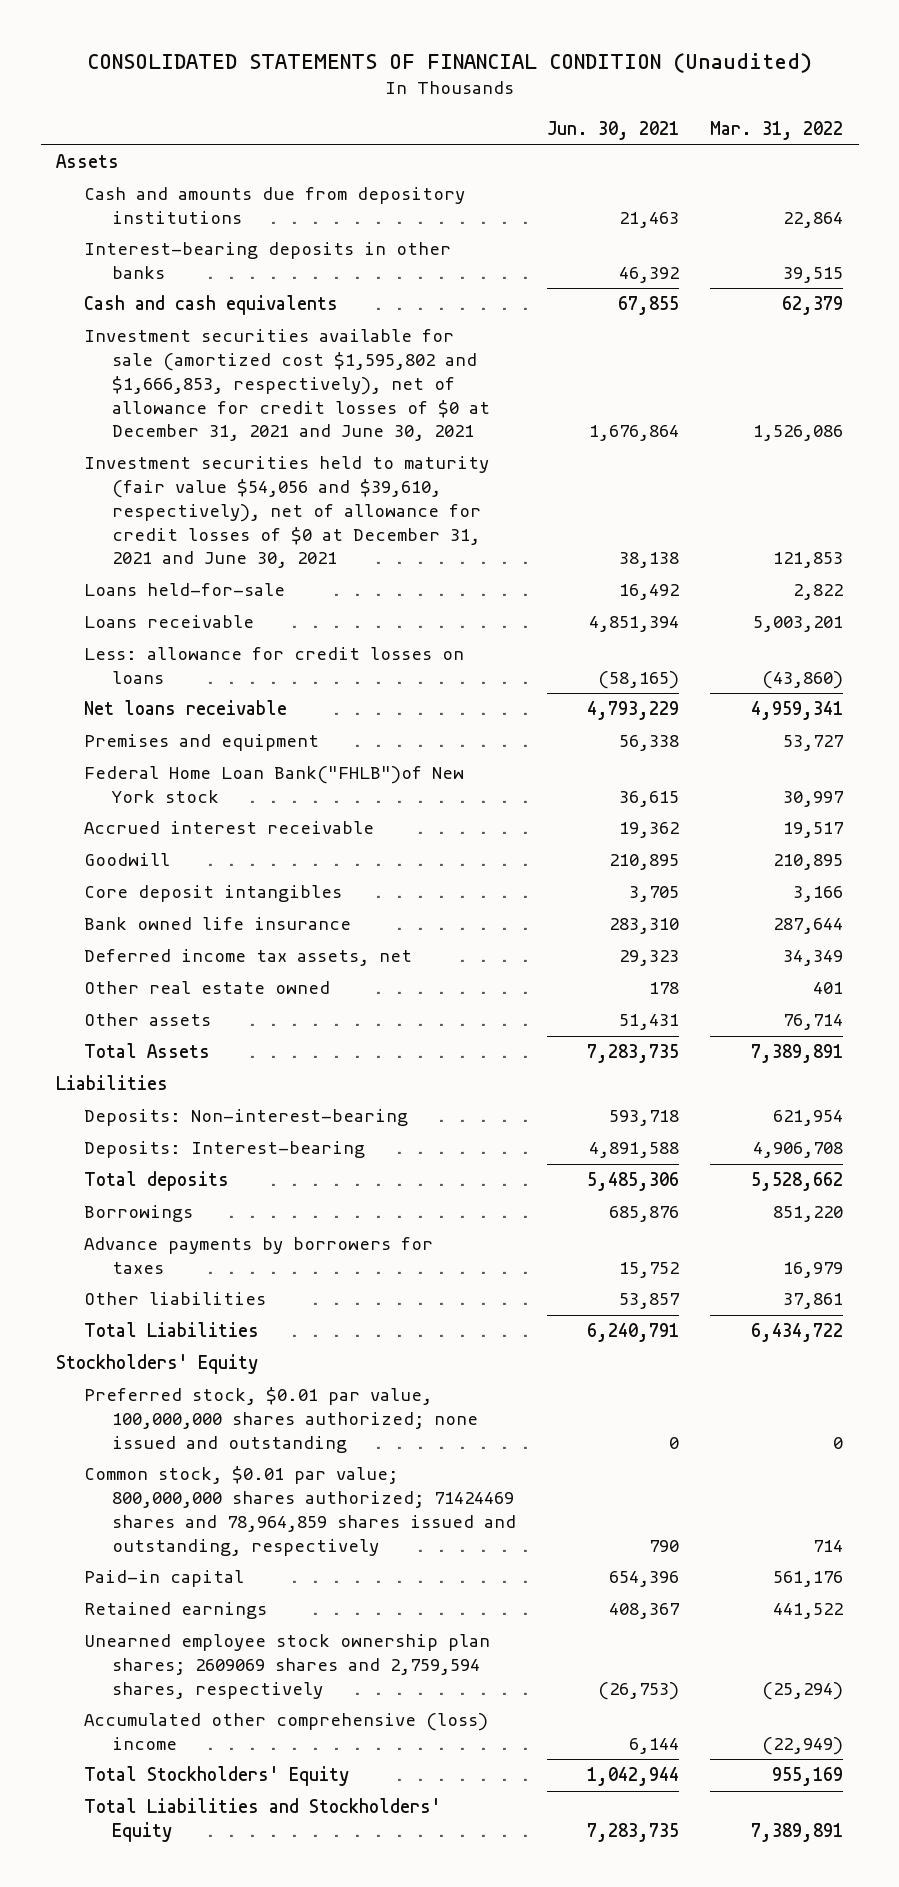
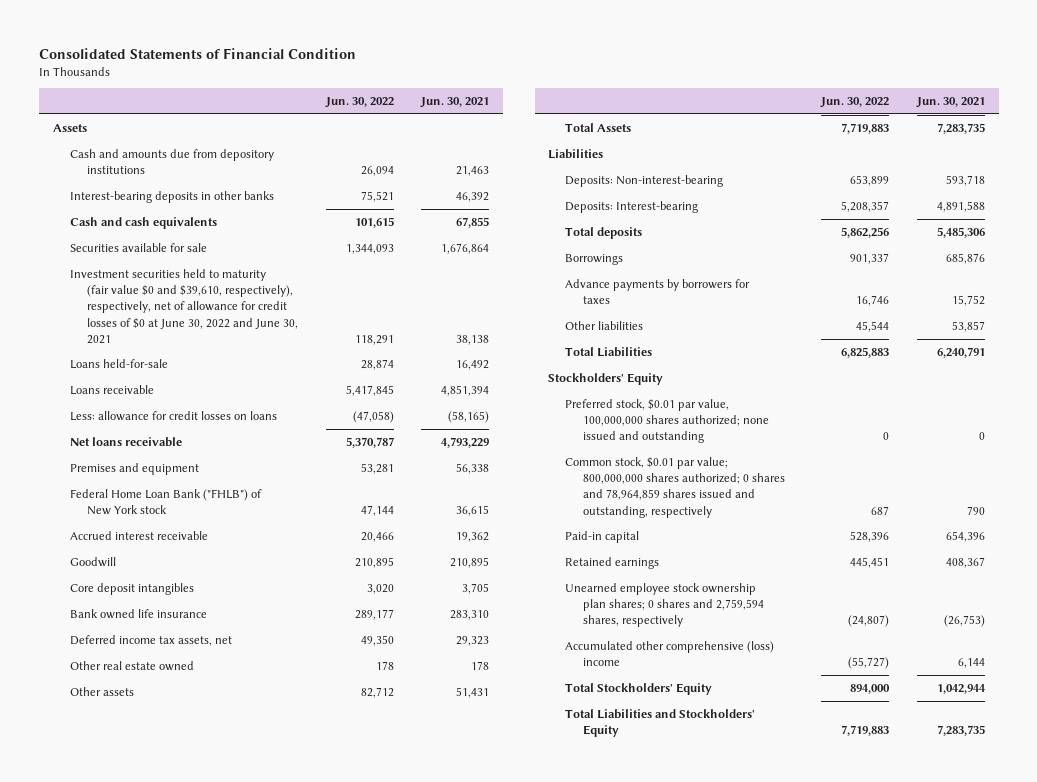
[86,53,812,74] CONSOLIDATED STATEMENTS OF FINANCIAL CONDITION (Unaudited) -> [38,47,356,59] Consolidated Statements of Financial Condition
[710,121,844,141] Mar. 31, 2022 -> none
none -> [324,97,394,109] Jun. 30, 2022
[84,329,490,442] Investment securities available for sale (amortized cost $1,595,802 and $1,666,853, respectively), net of allowance for credit losses of $0 at December 31, 2021 and June 30, 2021 -> [69,242,207,252] Securities available for sale
[84,456,490,569] Investment securities held to maturity (fair value $54,056 and $39,610, respectively), net of allowance for credit losses of $0 at December 31, 2021 and June 30, 2021 -> [69,268,298,344] Investment securities held to maturity (fair value $0 and $39,610, respectively), respectively, net of allowance for credit losses of $0 at June 30, 2022 and June 30, 2021
[84,766,465,803] Federal Home Loan Bank("FHLB")of New York stock -> [69,488,262,516] Federal Home Loan Bank ("FHLB") of New York stock
[84,1466,516,1556] Common stock, $0.01 par value; 800,000,000 shares authorized; 71424469 shares and 78,964,859 shares issued and outstanding, respectively -> [565,456,785,518] Common stock, $0.01 par value; 800,000,000 shares authorized; 0 shares and 78,964,859 shares issued and outstanding, respectively
[84,1634,491,1699] Unearned employee stock ownership plan shares; 2609069 shares and 2,759,594 shares, respectively -> [565,582,764,628] Unearned employee stock ownership plan shares; 0 shares and 2,759,594 shares, respectively

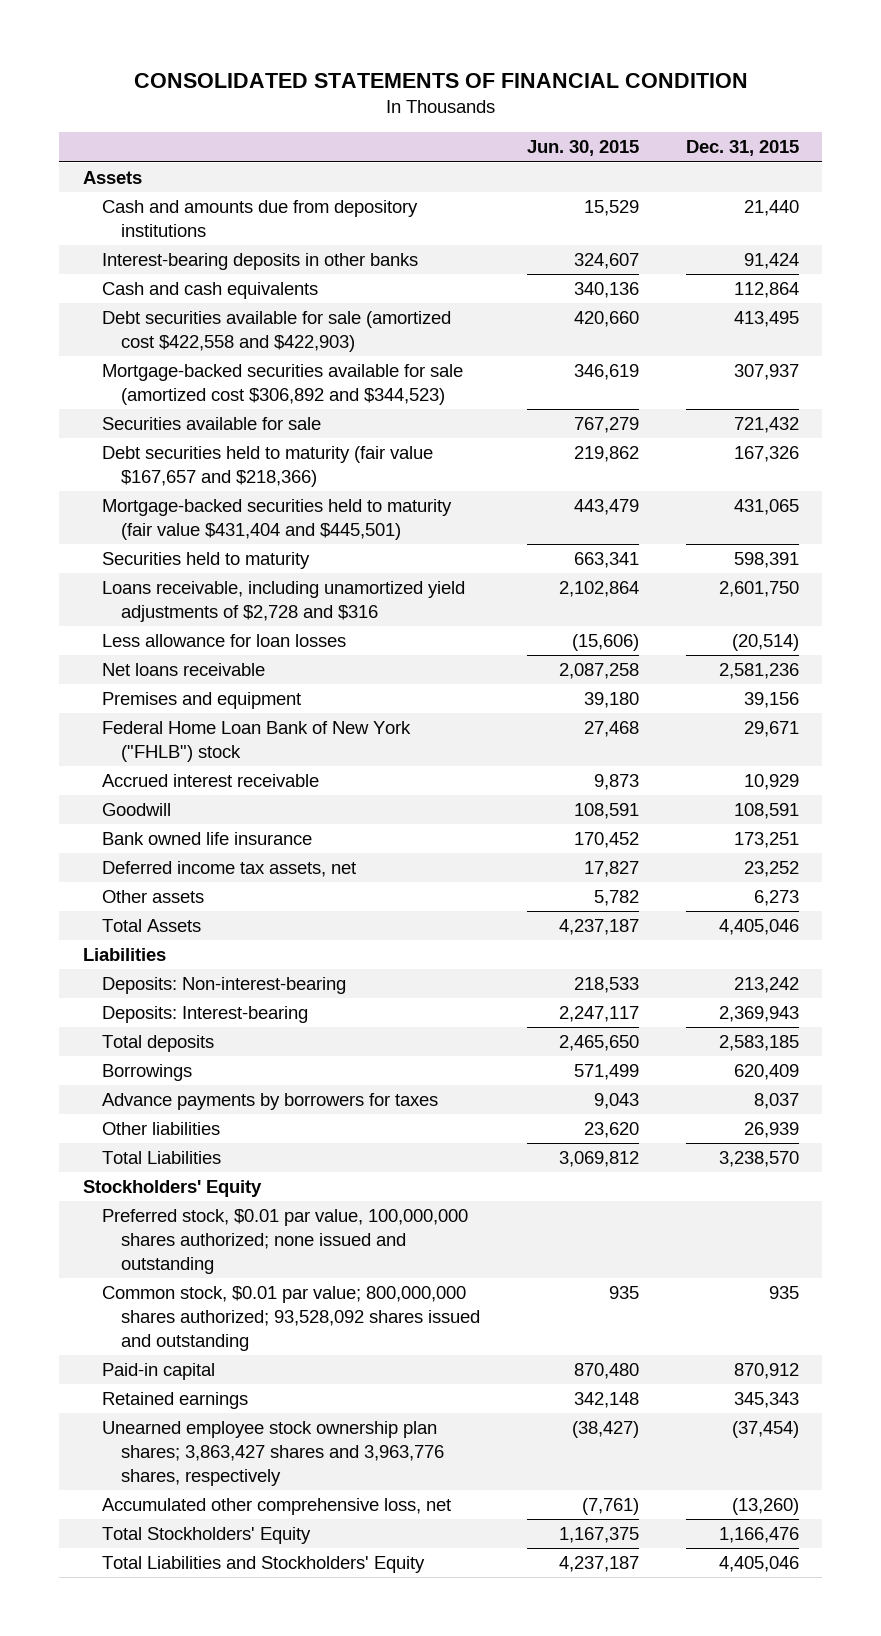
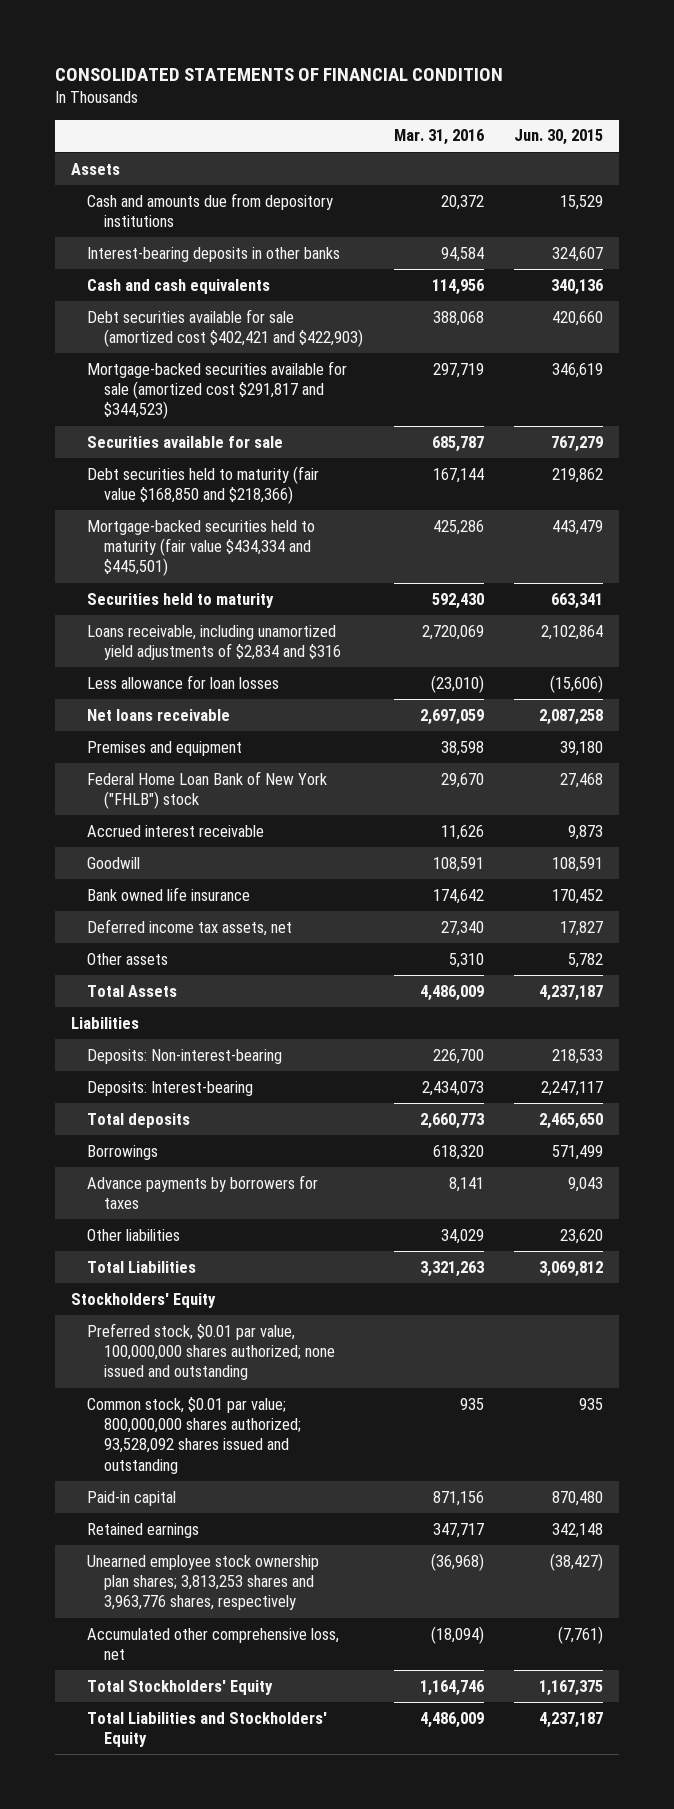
[685,140,799,157] Dec. 31, 2015 -> none
none -> [393,129,484,146] Mar. 31, 2016
[101,311,451,353] Debt securities available for sale (amortized cost $422,558 and $422,903) -> [87,308,363,348] Debt securities available for sale (amortized cost $402,421 and $422,903)
[101,364,463,406] Mortgage-backed securities available for sale (amortized cost $306,892 and $344,523) -> [87,360,348,420] Mortgage-backed securities available for sale (amortized cost $291,817 and $344,523)
[101,446,433,488] Debt securities held to maturity (fair value $167,657 and $218,366) -> [87,465,320,505] Debt securities held to maturity (fair value $168,850 and $218,366)
[101,499,452,541] Mortgage-backed securities held to maturity (fair value $431,404 and $445,501) -> [87,519,316,577] Mortgage-backed securities held to maturity (fair value $434,334 and $445,501)
[101,581,465,623] Loans receivable, including unamortized yield adjustments of $2,728 and $316 -> [87,624,341,661] Loans receivable, including unamortized yield adjustments of $2,834 and $316
[101,1421,445,1486] Unearned employee stock ownership plan shares; 3,863,427 shares and 3,963,776 shares, respectively -> [87,1554,320,1611] Unearned employee stock ownership plan shares; 3,813,253 shares and 3,963,776 shares, respectively

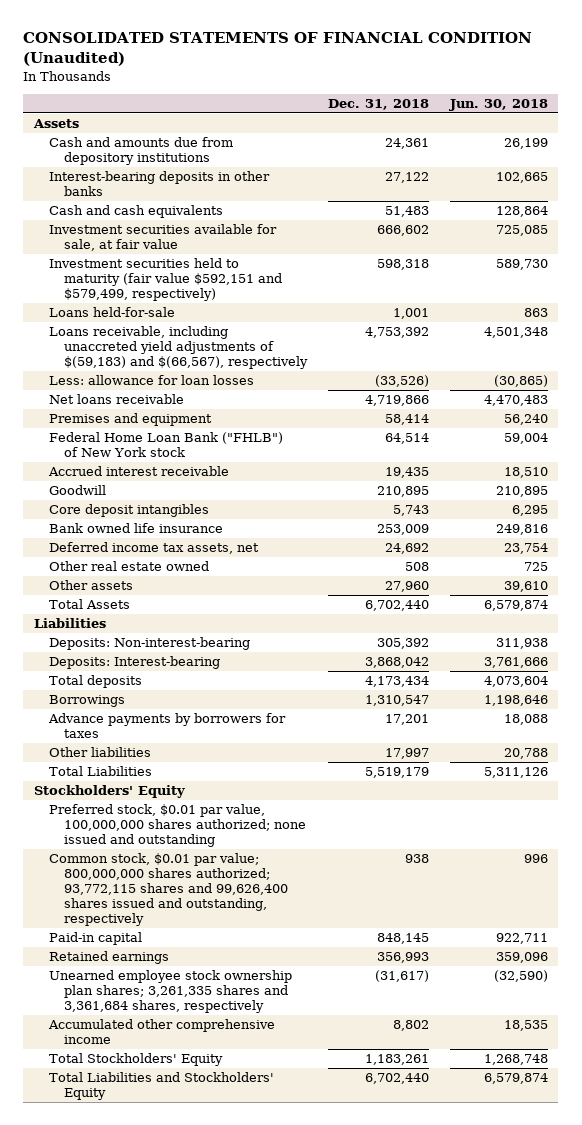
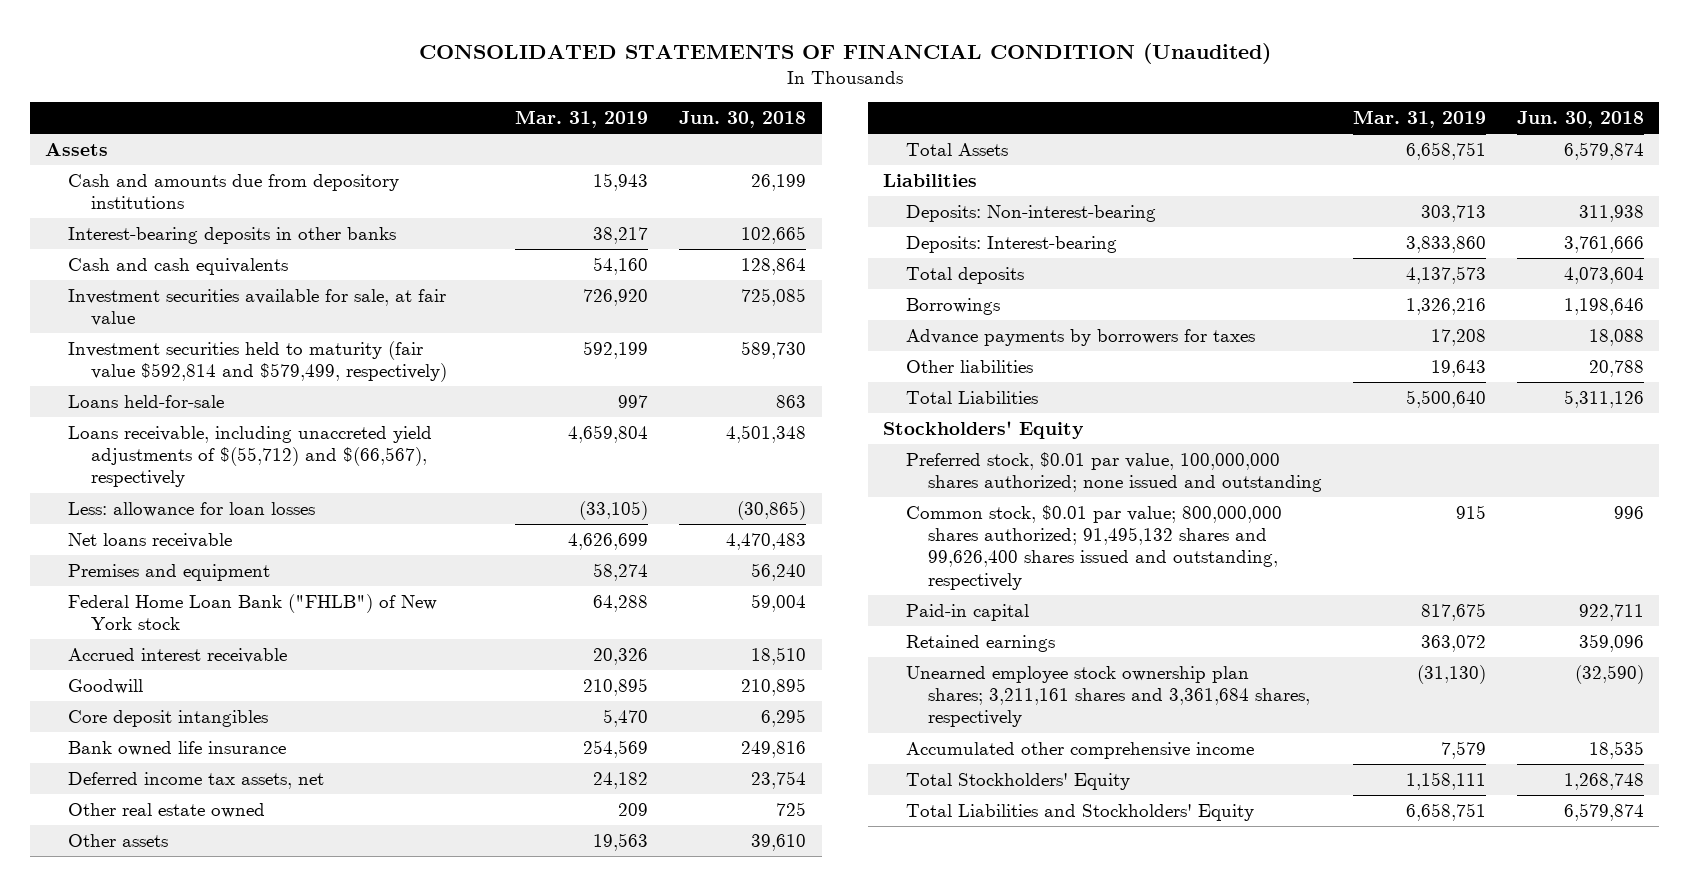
[327,99,429,111] Dec. 31, 2018 -> none
none -> [515,110,649,129] Mar. 31, 2019
[48,258,282,302] Investment securities held to maturity (fair value $592,151 and $579,499, respectively) -> [68,340,447,383] Investment securities held to maturity (fair value $592,814 and $579,499, respectively)
[48,326,308,370] Loans receivable, including unaccreted yield adjustments of $(59,183) and $(66,567), respectively -> [68,425,433,488] Loans receivable, including unaccreted yield adjustments of $(55,712) and $(66,567), respectively
[48,853,288,927] Common stock, $0.01 par value; 800,000,000 shares authorized; 93,772,115 shares and 99,626,400 shares issued and outstanding, respectively -> [905,504,1282,590] Common stock, $0.01 par value; 800,000,000 shares authorized; 91,495,132 shares and 99,626,400 shares issued and outstanding, respectively
[48,970,292,1014] Unearned employee stock ownership plan shares; 3,261,335 shares and 3,361,684 shares, respectively -> [905,665,1311,728] Unearned employee stock ownership plan shares; 3,211,161 shares and 3,361,684 shares, respectively

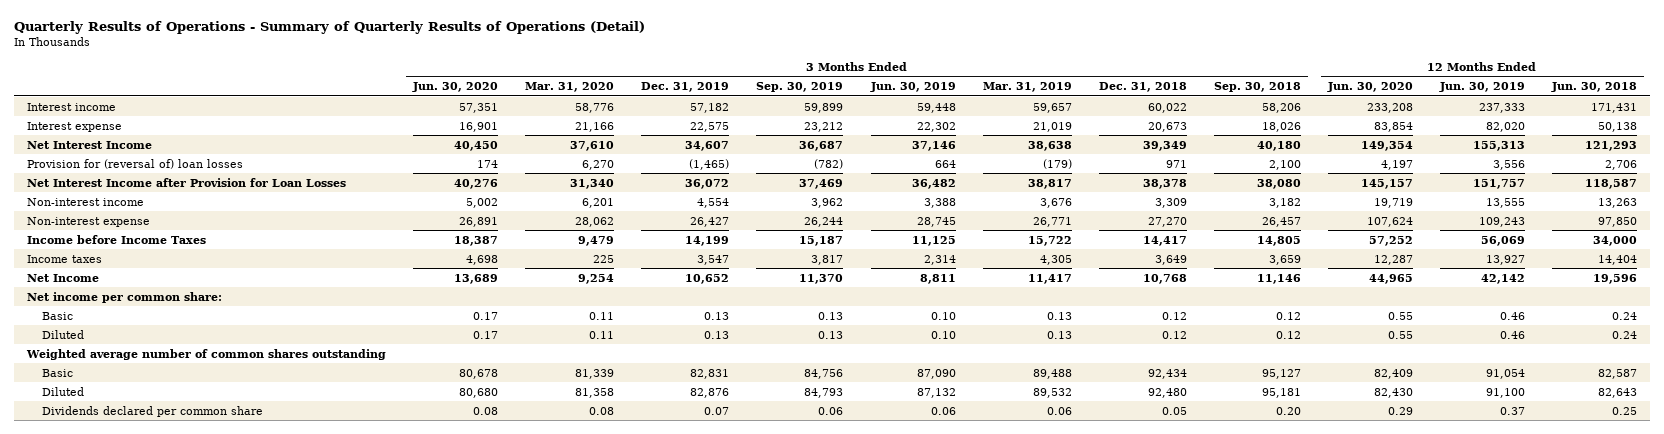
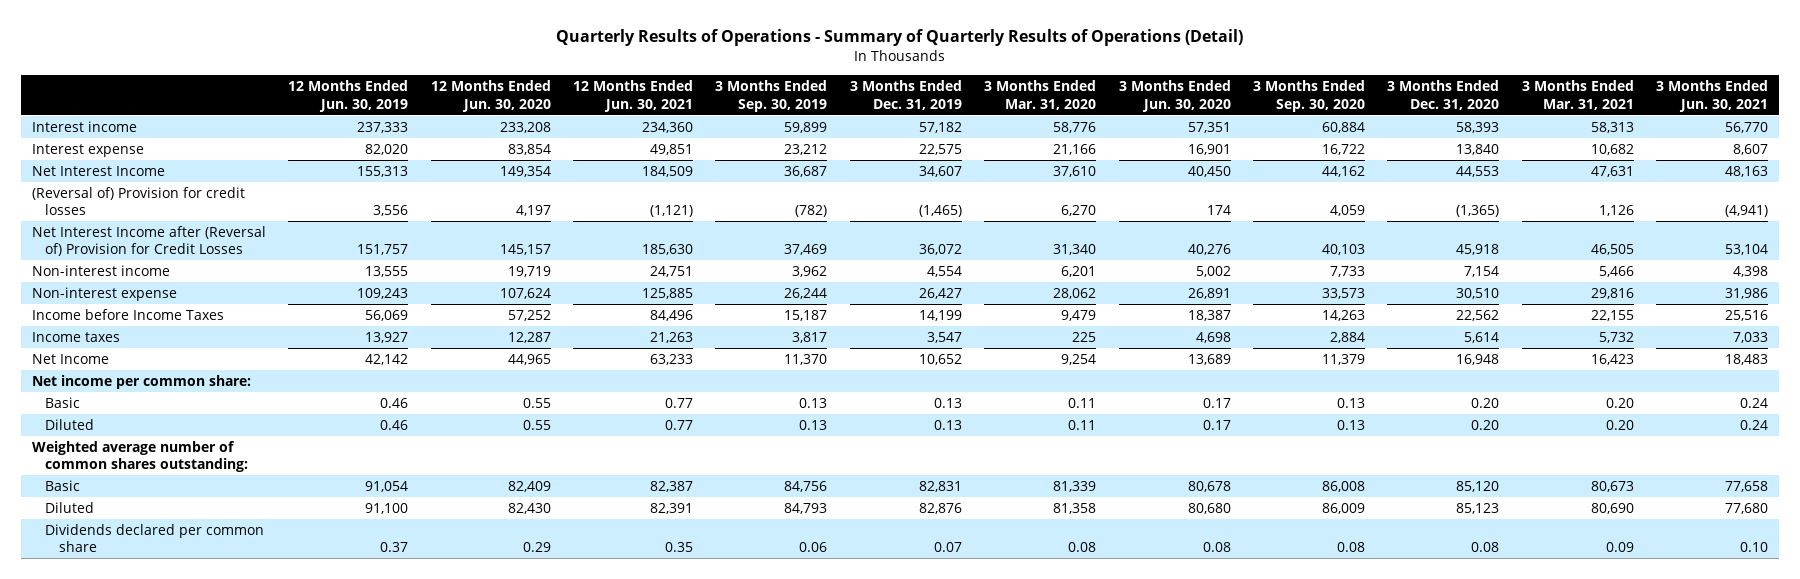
[869,82,956,93] Jun. 30, 2019 -> none
[982,82,1072,93] Mar. 31, 2019 -> none
[1098,82,1187,93] Dec. 31, 2018 -> none
[1213,82,1301,93] Sep. 30, 2018 -> none
[1550,82,1637,93] Jun. 30, 2018 -> none
none -> [573,80,694,112] 12 Months Ended Jun. 30, 2021
none -> [1252,80,1365,112] 3 Months Ended Sep. 30, 2020
none -> [1387,80,1500,110] 3 Months Ended Dec. 31, 2020
none -> [1521,80,1634,110] 3 Months Ended Mar. 31, 2021
none -> [1656,80,1769,112] 3 Months Ended Jun. 30, 2021
[27,158,244,169] Provision for (reversal of) loan losses -> [31,186,245,216] (Reversal of) Provision for credit losses
[27,177,347,187] Net Interest Income after Provision for Loan Losses -> [31,225,266,257] Net Interest Income after (Reversal of) Provision for Credit Losses
[26,348,387,360] Weighted average number of common shares outstanding -> [31,440,249,473] Weighted average number of common shares outstanding:

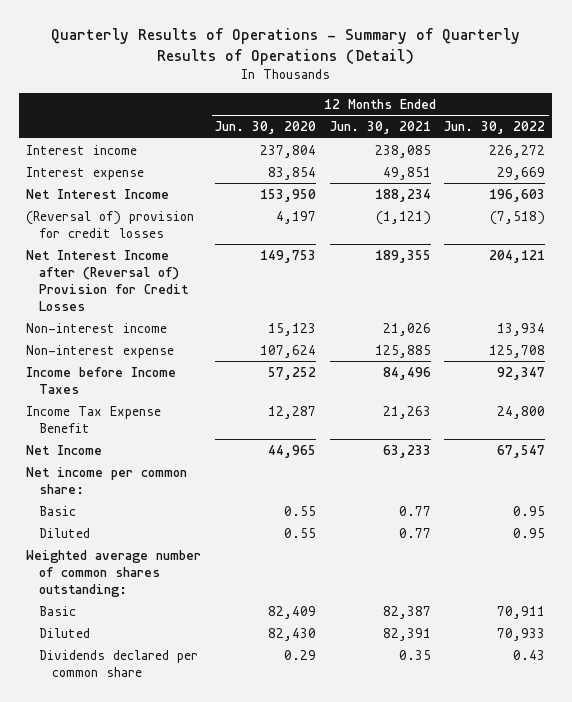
[288,80,409,112] 12 Months Ended Jun. 30, 2019 -> none
[715,80,828,112] 3 Months Ended Sep. 30, 2019 -> none
[849,80,962,110] 3 Months Ended Dec. 31, 2019 -> none
[984,80,1097,110] 3 Months Ended Mar. 31, 2020 -> none
[1118,80,1231,112] 3 Months Ended Jun. 30, 2020 -> none
[1252,80,1365,112] 3 Months Ended Sep. 30, 2020 -> none
[1387,80,1500,110] 3 Months Ended Dec. 31, 2020 -> none
[1521,80,1634,110] 3 Months Ended Mar. 31, 2021 -> none
[1656,80,1769,112] 3 Months Ended Jun. 30, 2021 -> none
none -> [444,121,546,135] Jun. 30, 2022
[499,121,551,133] 233,208 -> [259,144,316,158] 237,804
[642,121,694,133] 234,360 -> [374,144,431,158] 238,085
[499,165,551,177] 149,354 -> [259,188,316,202] 153,950
[642,165,694,177] 184,509 -> [374,188,431,202] 188,234
[31,186,245,216] (Reversal of) Provision for credit losses -> [26,210,195,238] (Reversal of) provision for credit losses
[499,244,551,256] 145,157 -> [259,249,316,263] 149,753
[642,244,694,256] 185,630 -> [374,249,431,263] 189,355
[507,265,551,277] 19,719 -> [267,322,316,336] 15,123
[650,265,694,277] 24,751 -> [382,322,431,336] 21,026
[31,331,120,342] Income taxes -> [26,405,162,433] Income Tax Expense Benefit

